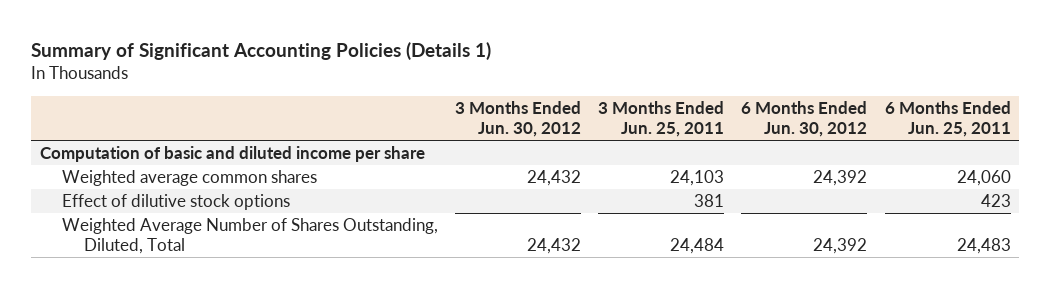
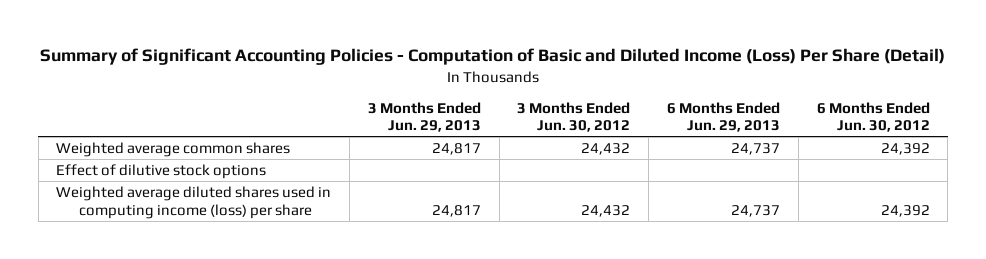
[31,42,492,61] Summary of Significant Accounting Policies (Details 1) -> [39,48,945,66] Summary of Significant Accounting Policies - Computation of Basic and Diluted Income (Loss) Per Share (Detail)
[598,100,725,137] 3 Months Ended Jun. 25, 2011 -> none
[884,100,1011,137] 6 Months Ended Jun. 25, 2011 -> none
none -> [367,101,481,133] 3 Months Ended Jun. 29, 2013
none -> [667,101,781,133] 6 Months Ended Jun. 29, 2013
[39,146,425,163] Computation of basic and diluted income per share -> none
[61,218,438,255] Weighted Average Number of Shares Outstanding, Diluted, Total -> [56,185,332,219] Weighted average diluted shares used in computing income (loss) per share

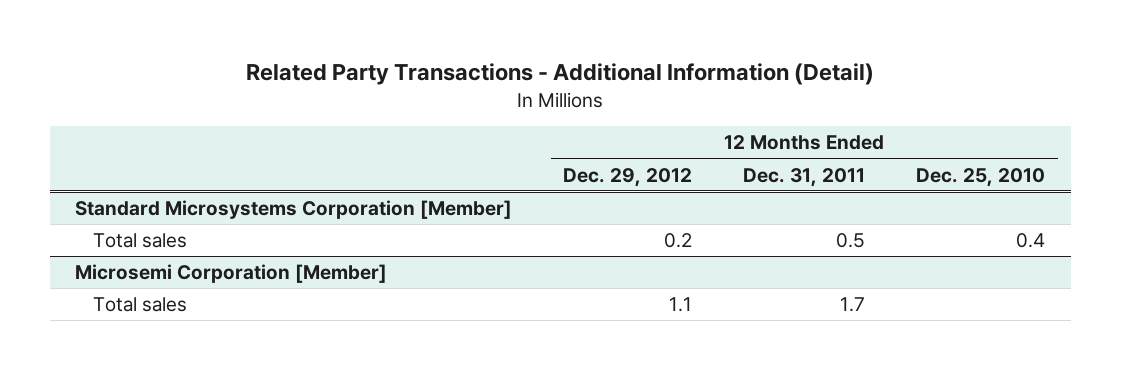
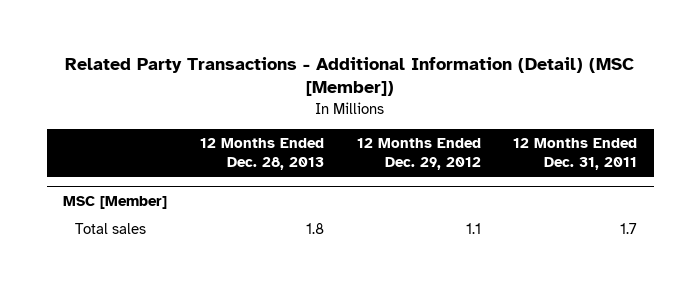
[246,63,875,86] Related Party Transactions - Additional Information (Detail) -> [65,57,635,97] Related Party Transactions - Additional Information (Detail) (MSC [Member])
[916,167,1046,187] Dec. 25, 2010 -> none
none -> [199,138,324,171] 12 Months Ended Dec. 28, 2013
[75,200,513,220] Standard Microsystems Corporation [Member] -> none
[93,233,188,249] Total sales -> none
[75,264,388,284] Microsemi Corporation [Member] -> none
none -> [63,195,168,209] MSC [Member]

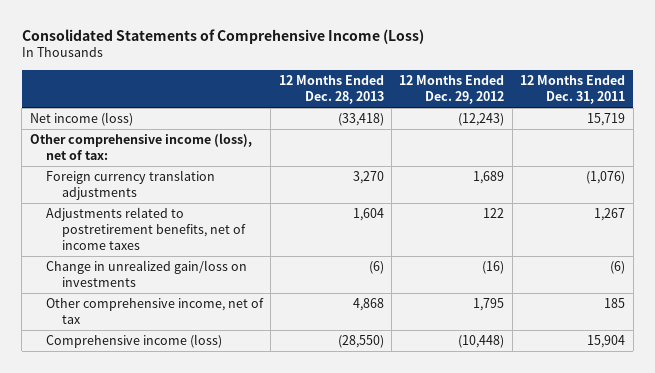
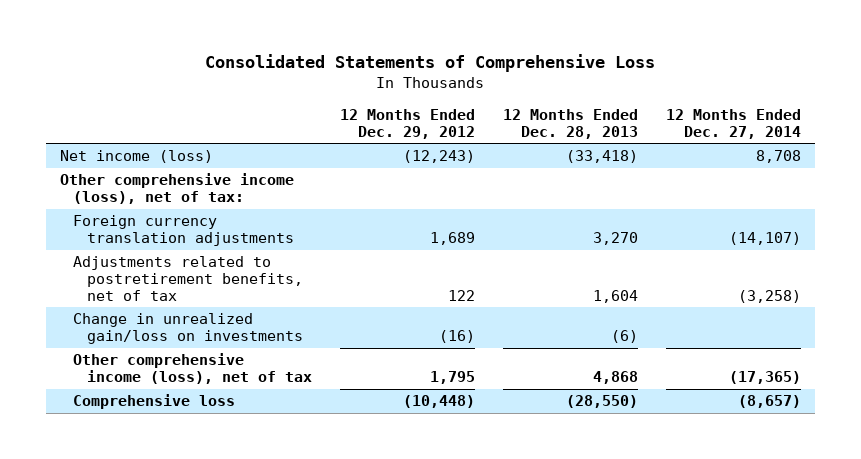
[21,28,424,44] Consolidated Statements of Comprehensive Income (Loss) -> [205,54,656,73] Consolidated Statements of Comprehensive Loss
[520,75,626,104] 12 Months Ended Dec. 31, 2011 -> none
none -> [665,108,801,139] 12 Months Ended Dec. 27, 2014
[45,207,246,250] Adjustments related to postretirement benefits, net of income taxes -> [73,256,303,301] Adjustments related to postretirement benefits, net of tax
[45,298,264,325] Other comprehensive income, net of tax -> [73,353,312,385] Other comprehensive income (loss), net of tax
[45,334,222,349] Comprehensive income (loss) -> [73,394,236,410] Comprehensive loss

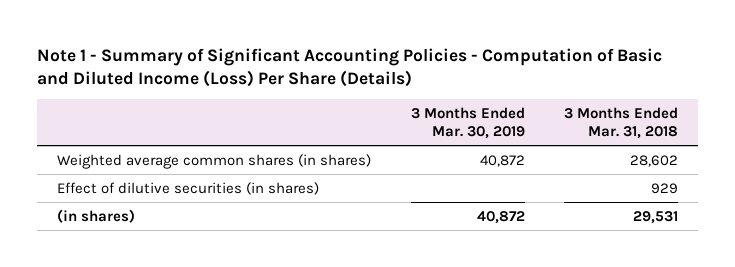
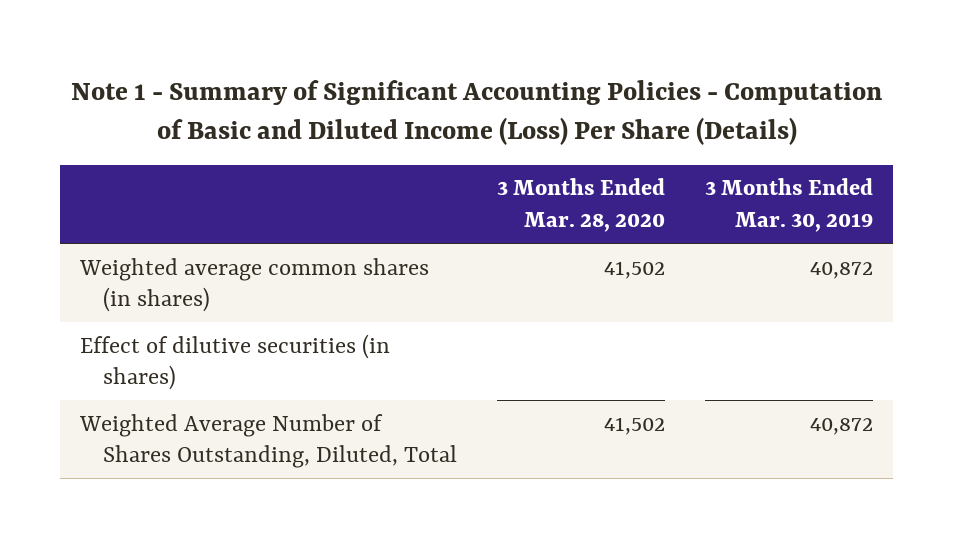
[563,106,678,140] 3 Months Ended Mar. 31, 2018 -> none
none -> [496,178,665,232] 3 Months Ended Mar. 28, 2020
[57,208,136,223] (in shares) -> [79,413,457,469] Weighted Average Number of Shares Outstanding, Diluted, Total

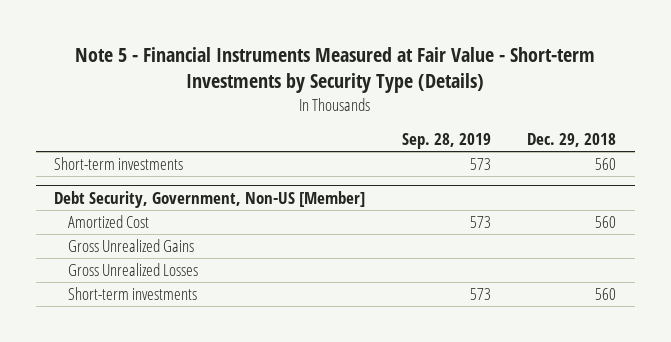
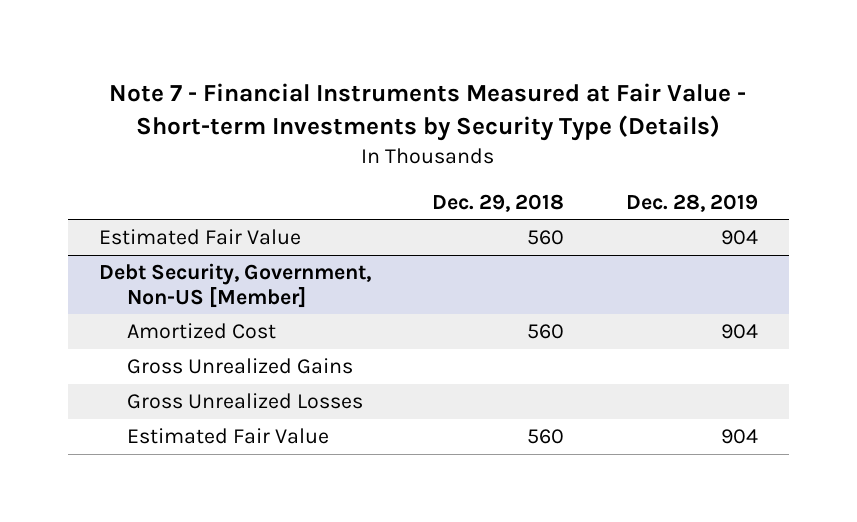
[75,46,596,93] Note 5 - Financial Instruments Measured at Fair Value - Short-term Investments by Security Type (Details) -> [109,82,747,142] Note 7 - Financial Instruments Measured at Fair Value - Short-term Investments by Security Type (Details)
[401,133,491,150] Sep. 28, 2019 -> none
none -> [626,193,759,212] Dec. 28, 2019
[54,156,184,170] Short-term investments -> [98,229,301,246] Estimated Fair Value
[68,286,198,300] Short-term investments -> [126,428,329,445] Estimated Fair Value

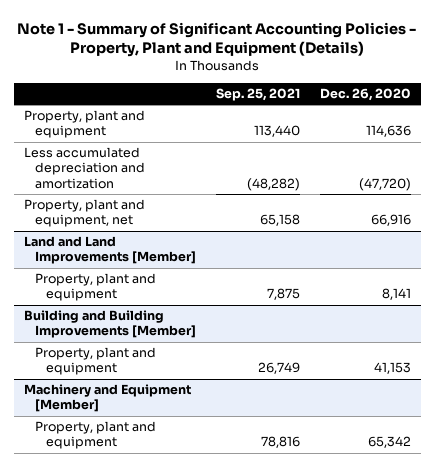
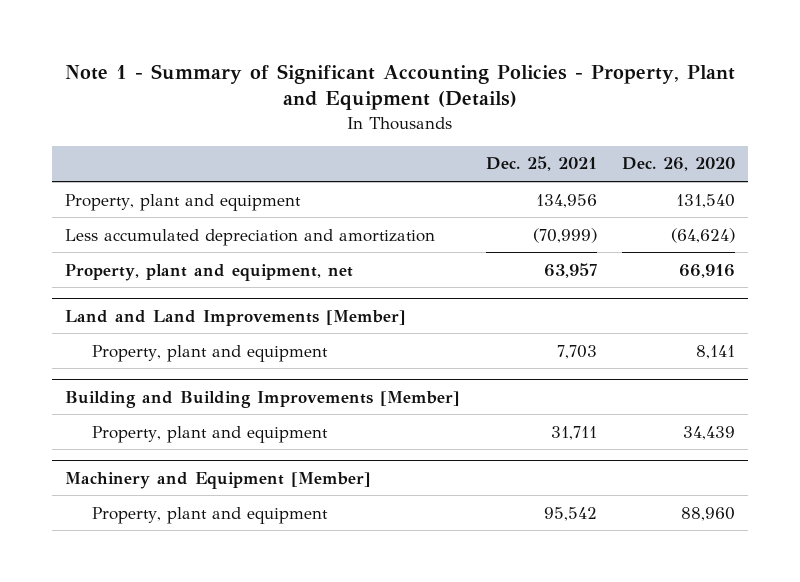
[215,88,300,102] Sep. 25, 2021 -> none
none -> [485,156,597,172] Dec. 25, 2021
[365,125,411,138] 114,636 -> [676,193,736,208] 131,540
[358,177,411,191] (47,720) -> [671,227,736,243] (64,624)
[373,362,411,375] 41,153 -> [683,425,736,440] 34,439
[367,436,411,449] 65,342 -> [681,506,736,521] 88,960

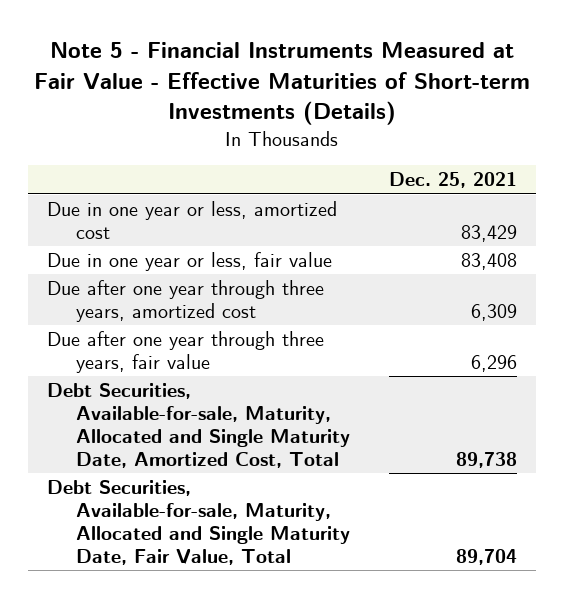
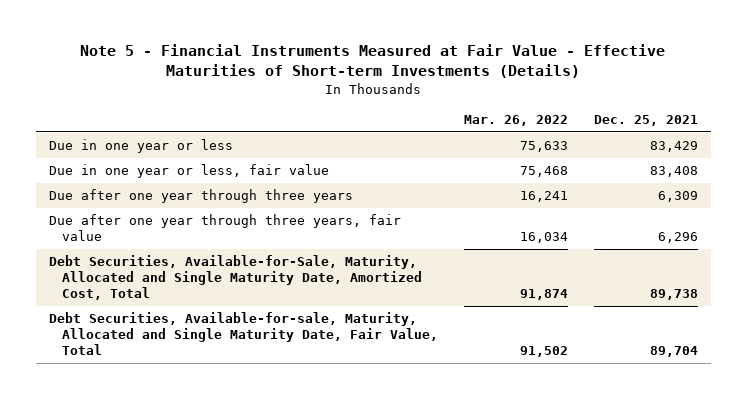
none -> [464,115,569,127] Mar. 26, 2022
[47,201,338,240] Due in one year or less, amortized cost -> [48,139,233,154] Due in one year or less
[47,280,325,323] Due after one year through three years, amortized cost -> [48,189,353,204] Due after one year through three years
[47,383,351,469] Debt Securities, Available-for-sale, Maturity, Allocated and Single Maturity Date, Amortized Cost, Total -> [48,255,422,301] Debt Securities, Available-for-Sale, Maturity, Allocated and Single Maturity Date, Amortized Cost, Total

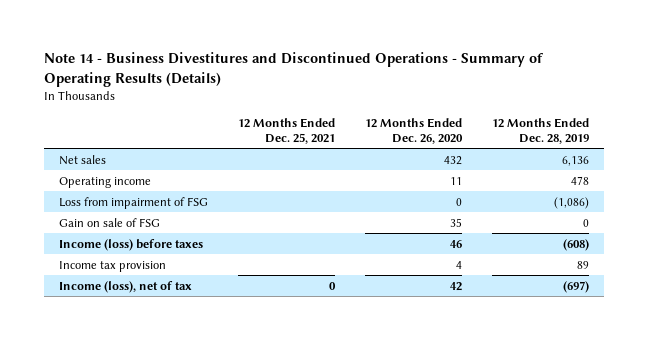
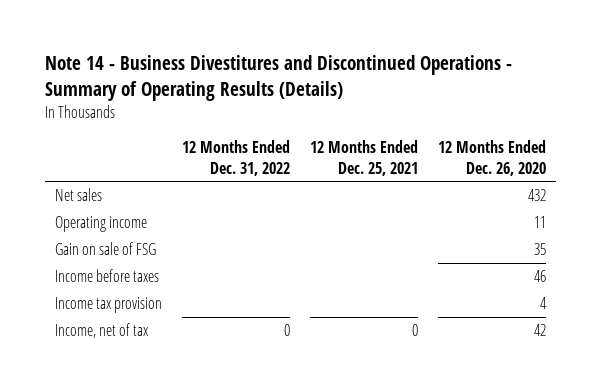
[492,118,590,144] 12 Months Ended Dec. 28, 2019 -> none
none -> [181,139,290,176] 12 Months Ended Dec. 31, 2022
[58,196,208,209] Loss from impairment of FSG -> none
[58,238,203,251] Income (loss) before taxes -> [55,269,160,283] Income before taxes
[58,280,192,293] Income (loss), net of tax -> [55,323,150,339] Income, net of tax

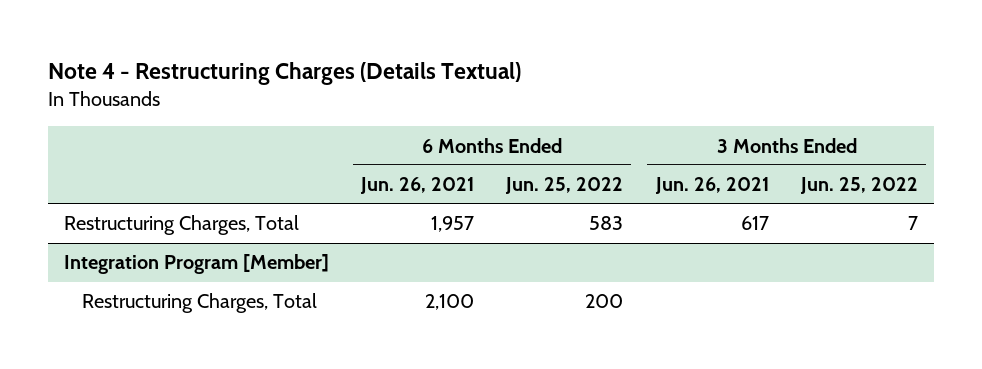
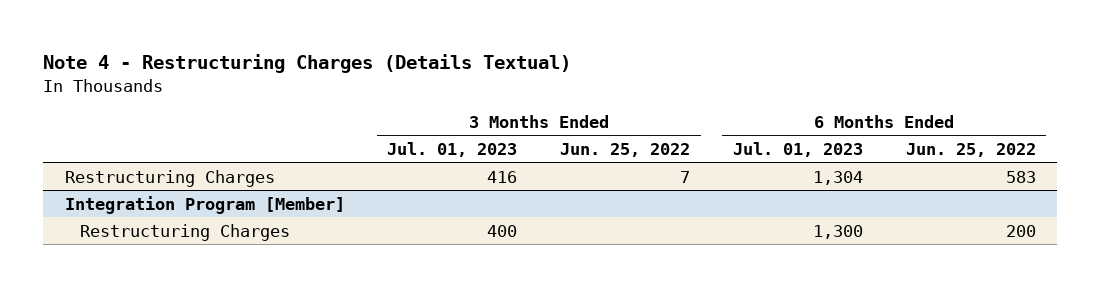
[360,177,475,195] Jun. 26, 2021 -> none
[654,177,769,195] Jun. 26, 2021 -> none
none -> [387,142,518,158] Jul. 01, 2023
none -> [732,142,863,158] Jul. 01, 2023
[63,215,299,236] Restructuring Charges, Total -> [64,169,275,187] Restructuring Charges
[82,293,318,314] Restructuring Charges, Total -> [79,223,290,241] Restructuring Charges

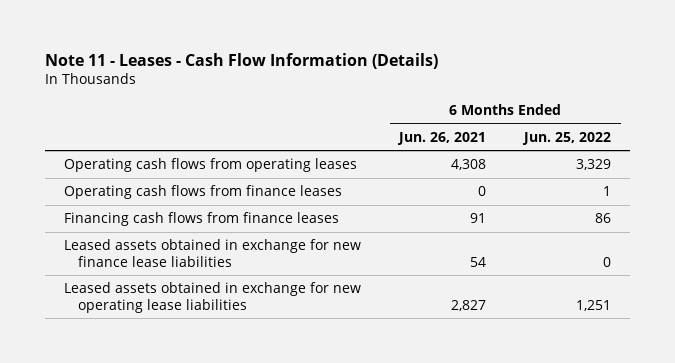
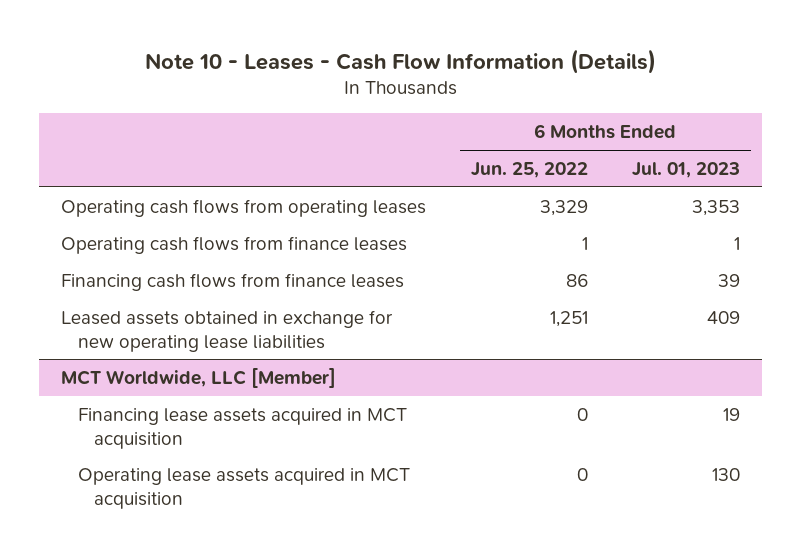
[44,52,438,69] Note 11 - Leases - Cash Flow Information (Details) -> [144,48,656,74] Note 10 - Leases - Cash Flow Information (Details)
[397,131,487,145] Jun. 26, 2021 -> none
none -> [632,161,741,178] Jul. 01, 2023
[63,239,361,267] Leased assets obtained in exchange for new finance lease liabilities -> none
none -> [61,367,337,388] MCT Worldwide, LLC [Member]
none -> [77,407,407,449] Financing lease assets acquired in MCT acquisition
none -> [77,467,410,509] Operating lease assets acquired in MCT acquisition

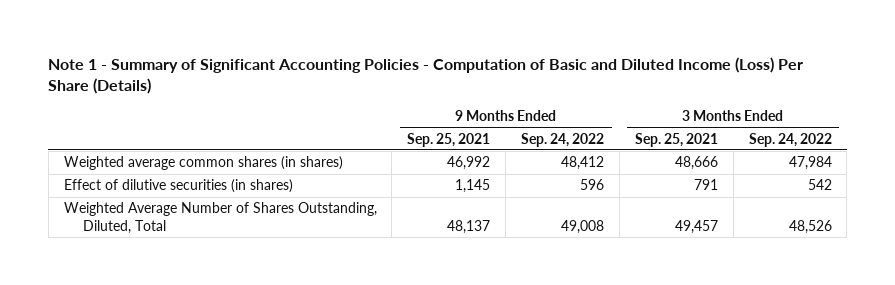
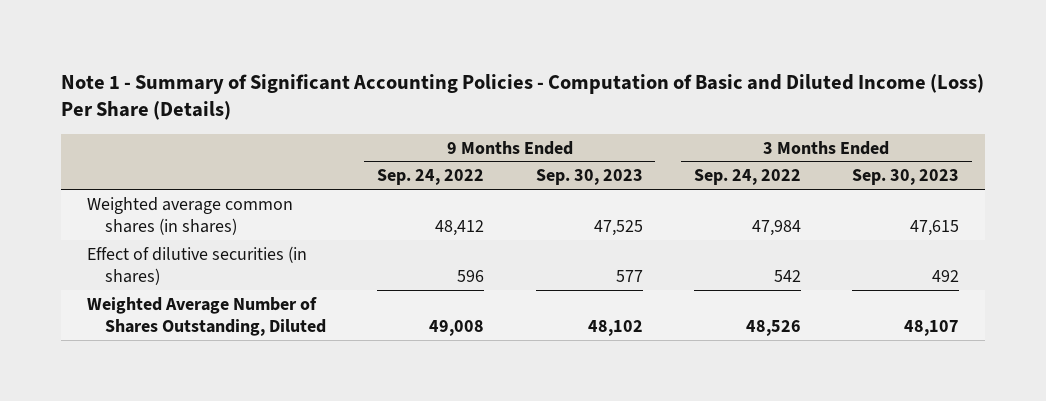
[407,132,491,147] Sep. 25, 2021 -> none
[634,132,718,147] Sep. 25, 2021 -> none
none -> [535,169,643,186] Sep. 30, 2023
none -> [852,169,960,186] Sep. 30, 2023
[63,202,377,234] Weighted Average Number of Shares Outstanding, Diluted, Total -> [86,296,326,336] Weighted Average Number of Shares Outstanding, Diluted

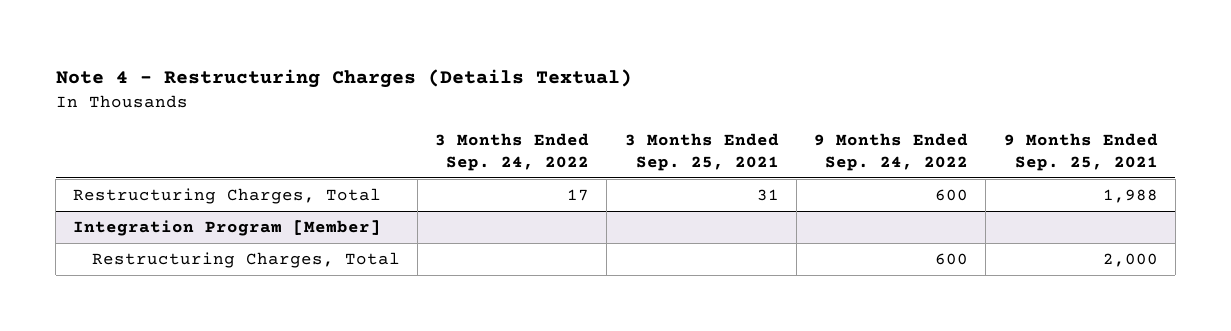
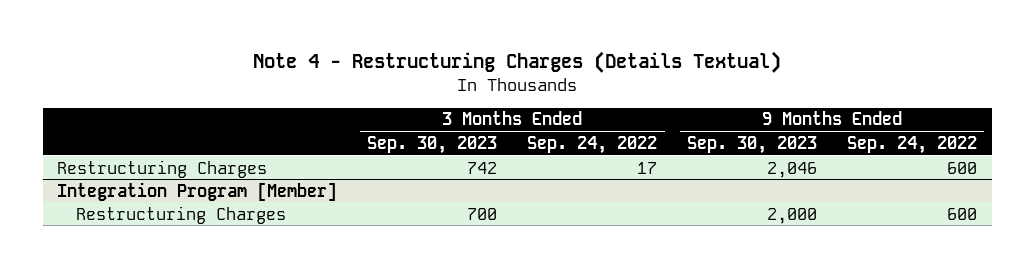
[624,132,779,171] 3 Months Ended Sep. 25, 2021 -> none
[1003,132,1158,171] 9 Months Ended Sep. 25, 2021 -> none
none -> [367,135,498,154] Sep. 30, 2023
none -> [686,135,817,154] Sep. 30, 2023
[73,187,382,204] Restructuring Charges, Total -> [57,159,268,178] Restructuring Charges
[91,251,400,268] Restructuring Charges, Total -> [75,205,286,224] Restructuring Charges

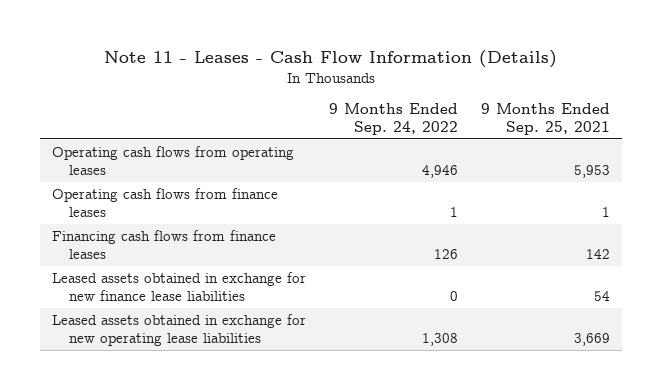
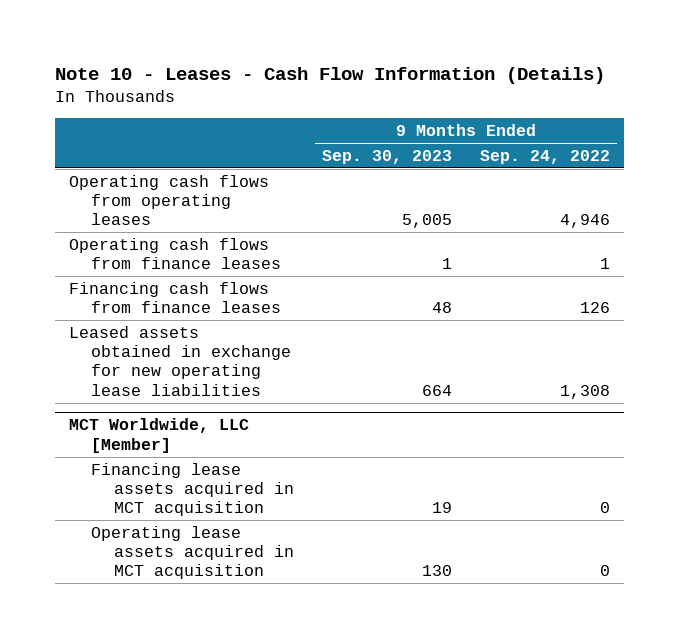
[103,49,557,68] Note 11 - Leases - Cash Flow Information (Details) -> [54,67,605,85] Note 10 - Leases - Cash Flow Information (Details)
[481,103,611,135] 9 Months Ended Sep. 25, 2021 -> none
none -> [322,149,453,164] Sep. 30, 2023
[51,272,306,301] Leased assets obtained in exchange for new finance lease liabilities -> none
none -> [68,418,249,453] MCT Worldwide, LLC [Member]
none -> [91,462,294,517] Financing lease assets acquired in MCT acquisition
none -> [91,525,294,580] Operating lease assets acquired in MCT acquisition

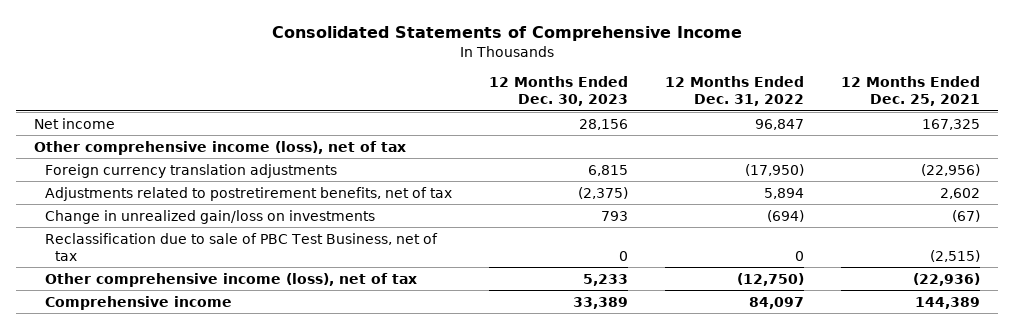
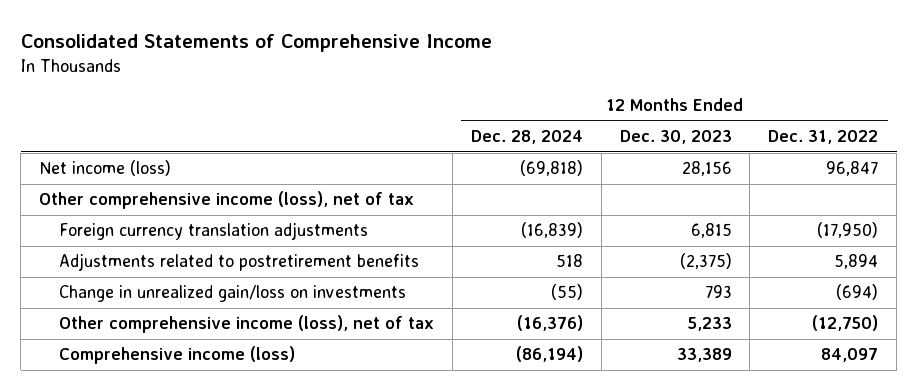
[840,76,980,107] 12 Months Ended Dec. 25, 2021 -> none
none -> [470,130,583,145] Dec. 28, 2024
[34,117,116,129] Net income -> [39,160,172,177] Net income (loss)
[44,186,452,201] Adjustments related to postretirement benefits, net of tax -> [58,253,419,272] Adjustments related to postretirement benefits
[44,232,438,261] Reclassification due to sale of PBC Test Business, net of tax -> none
[44,295,232,310] Comprehensive income -> [58,346,295,365] Comprehensive income (loss)

